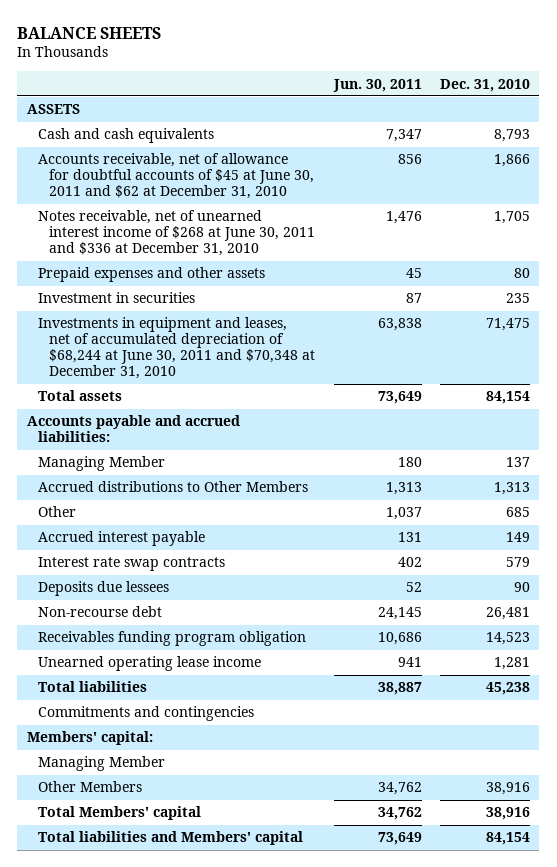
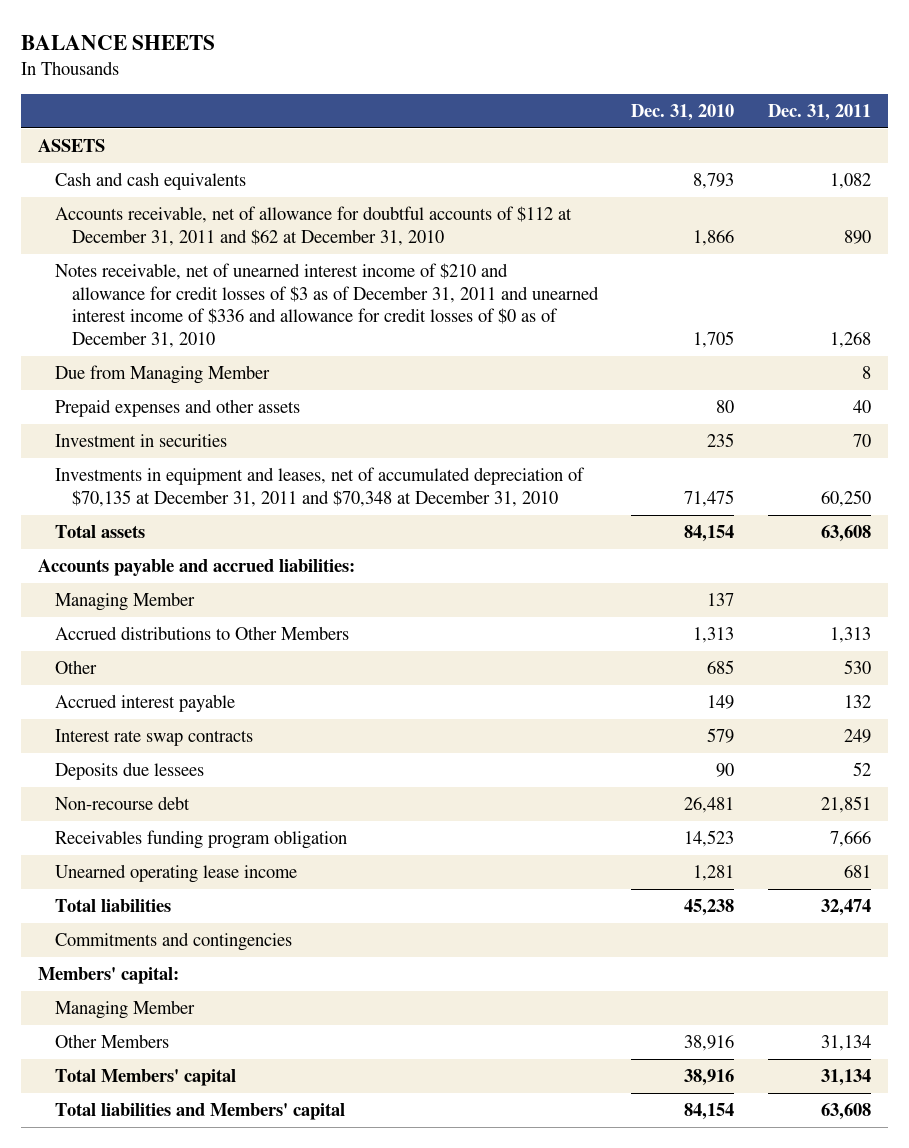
[332,78,422,92] Jun. 30, 2011 -> none
none -> [767,103,871,121] Dec. 31, 2011
[38,153,315,200] Accounts receivable, net of allowance for doubtful accounts of $45 at June 30, 2011 and $62 at December 31, 2010 -> [54,206,572,246] Accounts receivable, net of allowance for doubtful accounts of $112 at December 31, 2011 and $62 at December 31, 2010
[38,210,316,257] Notes receivable, net of unearned interest income of $268 at June 30, 2011 and $336 at December 31, 2010 -> [54,263,599,348] Notes receivable, net of unearned interest income of $210 and allowance for credit losses of $3 as of December 31, 2011 and unearned interest income of $336 and allowance for credit losses of $0 as of December 31, 2010
none -> [54,365,270,385] Due from Managing Member
[38,317,316,380] Investments in equipment and leases, net of accumulated depreciation of $68,244 at June 30, 2011 and $70,348 at December 31, 2010 -> [54,467,585,507] Investments in equipment and leases, net of accumulated depreciation of $70,135 at December 31, 2011 and $70,348 at December 31, 2010

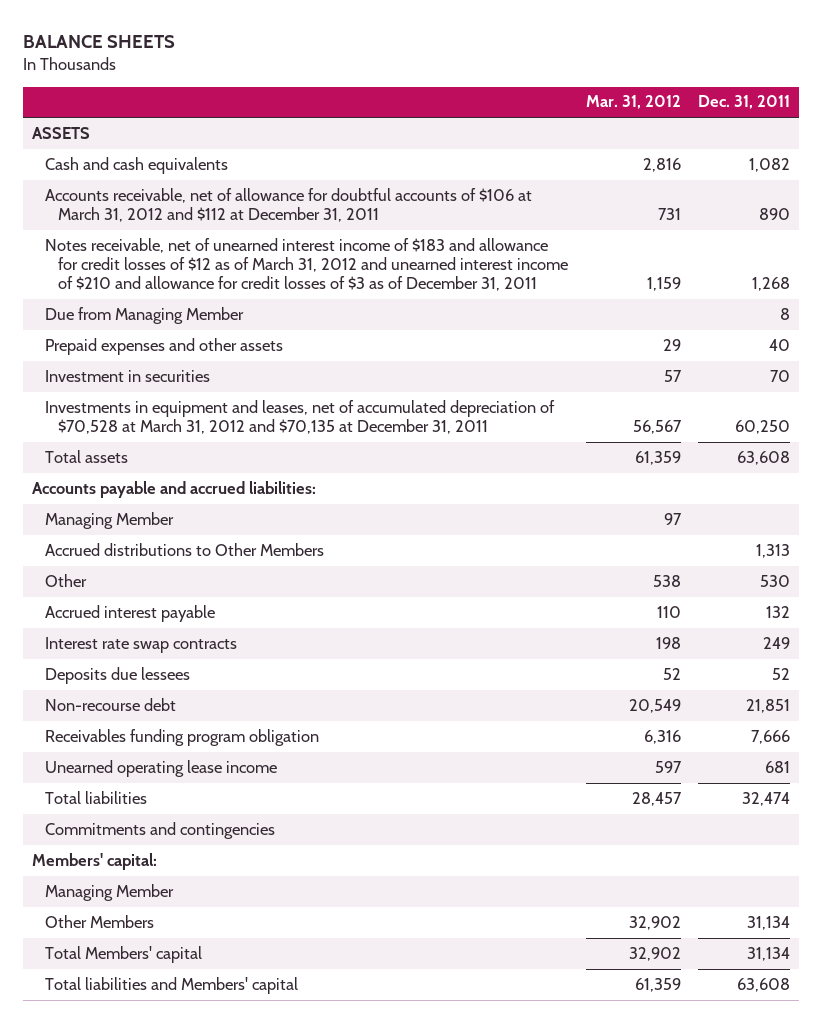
[631,103,735,121] Dec. 31, 2010 -> none
none -> [585,95,681,110] Mar. 31, 2012
[54,206,572,246] Accounts receivable, net of allowance for doubtful accounts of $112 at December 31, 2011 and $62 at December 31, 2010 -> [45,187,533,223] Accounts receivable, net of allowance for doubtful accounts of $106 at March 31, 2012 and $112 at December 31, 2011
[54,263,599,348] Notes receivable, net of unearned interest income of $210 and allowance for credit losses of $3 as of December 31, 2011 and unearned interest income of $336 and allowance for credit losses of $0 as of December 31, 2010 -> [45,237,569,292] Notes receivable, net of unearned interest income of $183 and allowance for credit losses of $12 as of March 31, 2012 and unearned interest income of $210 and allowance for credit losses of $3 as of December 31, 2011
[54,467,585,507] Investments in equipment and leases, net of accumulated depreciation of $70,135 at December 31, 2011 and $70,348 at December 31, 2010 -> [45,399,556,435] Investments in equipment and leases, net of accumulated depreciation of $70,528 at March 31, 2012 and $70,135 at December 31, 2011

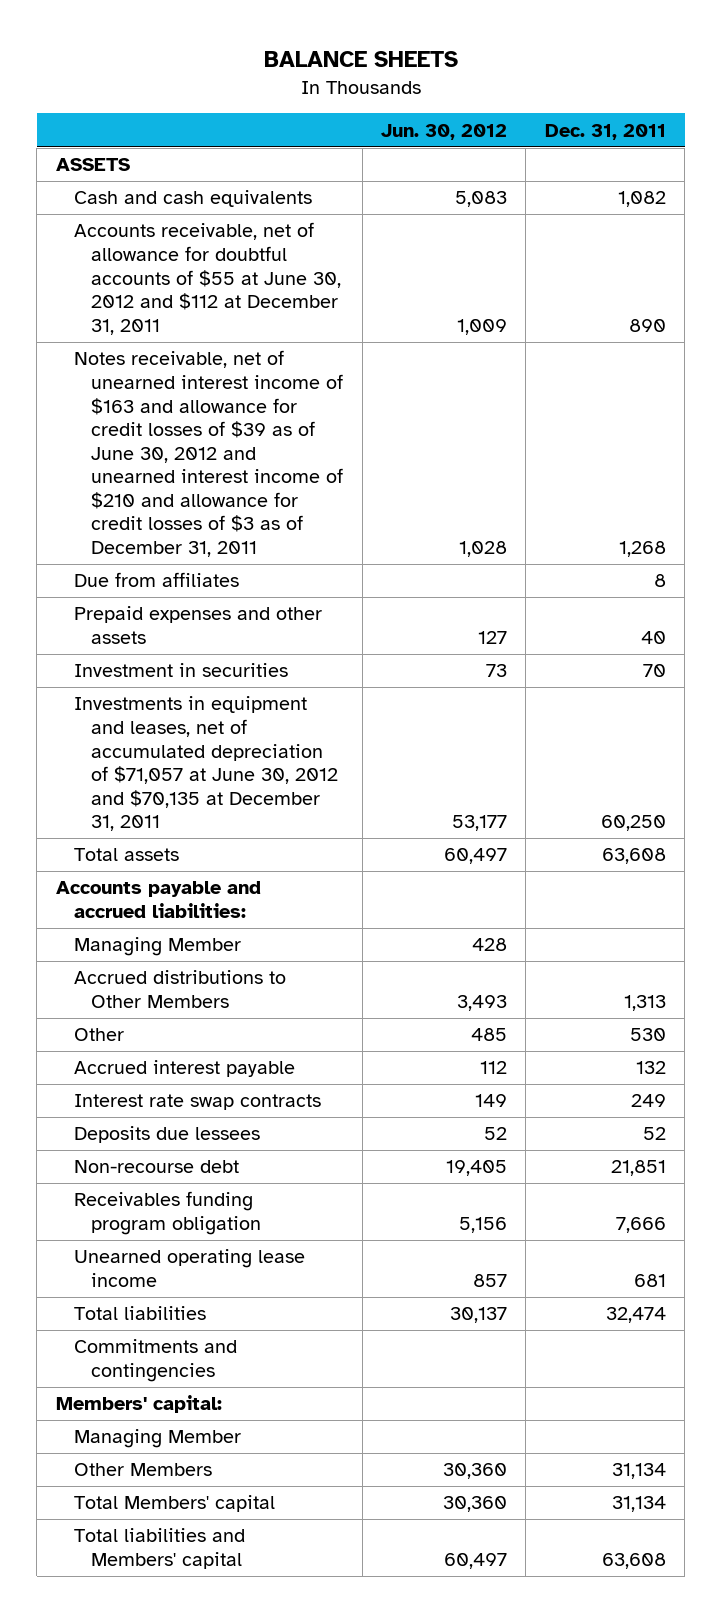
[585,95,681,110] Mar. 31, 2012 -> none
none -> [381,123,508,140] Jun. 30, 2012
[45,306,245,324] Due from Managing Member -> none
[45,187,533,223] Accounts receivable, net of allowance for doubtful accounts of $106 at March 31, 2012 and $112 at December 31, 2011 -> [73,222,342,335] Accounts receivable, net of allowance for doubtful accounts of $55 at June 30, 2012 and $112 at December 31, 2011
[45,237,569,292] Notes receivable, net of unearned interest income of $183 and allowance for credit losses of $12 as of March 31, 2012 and unearned interest income of $210 and allowance for credit losses of $3 as of December 31, 2011 -> [73,350,344,557] Notes receivable, net of unearned interest income of $163 and allowance for credit losses of $39 as of June 30, 2012 and unearned interest income of $210 and allowance for credit losses of $3 as of December 31, 2011
none -> [73,572,239,588] Due from affiliates
[45,399,556,435] Investments in equipment and leases, net of accumulated depreciation of $70,528 at March 31, 2012 and $70,135 at December 31, 2011 -> [73,696,339,832] Investments in equipment and leases, net of accumulated depreciation of $71,057 at June 30, 2012 and $70,135 at December 31, 2011

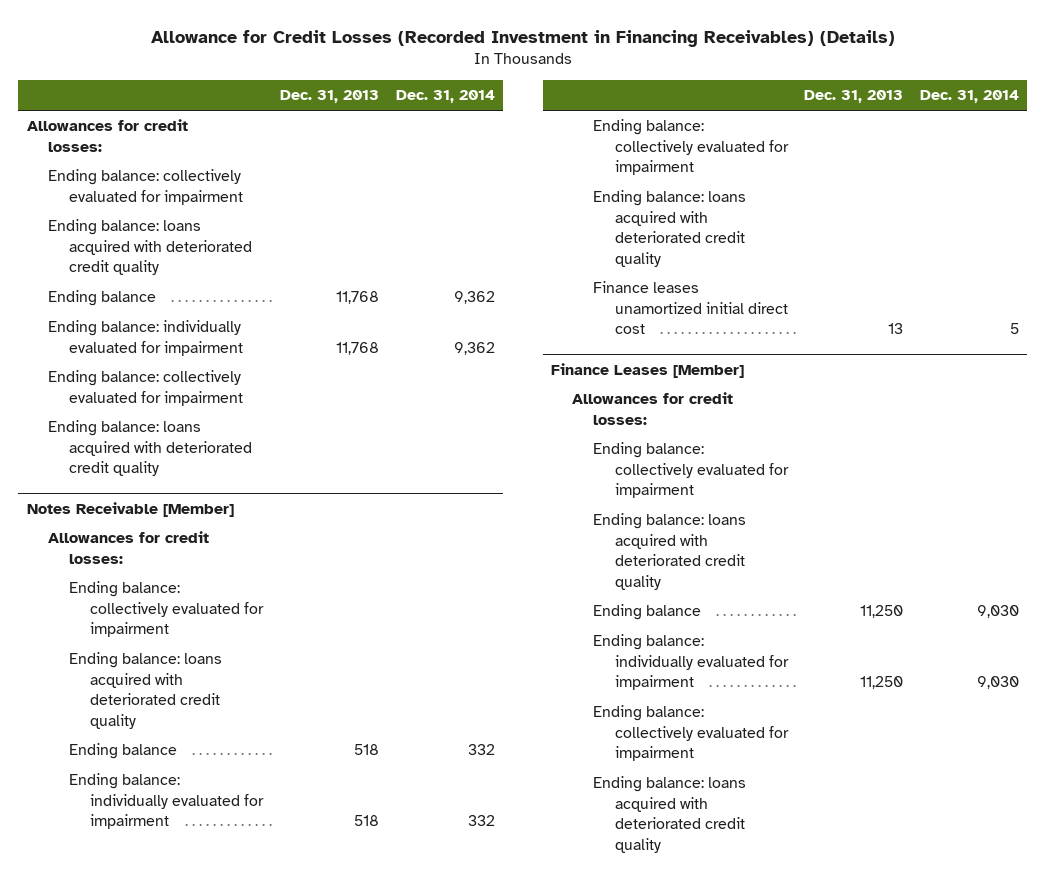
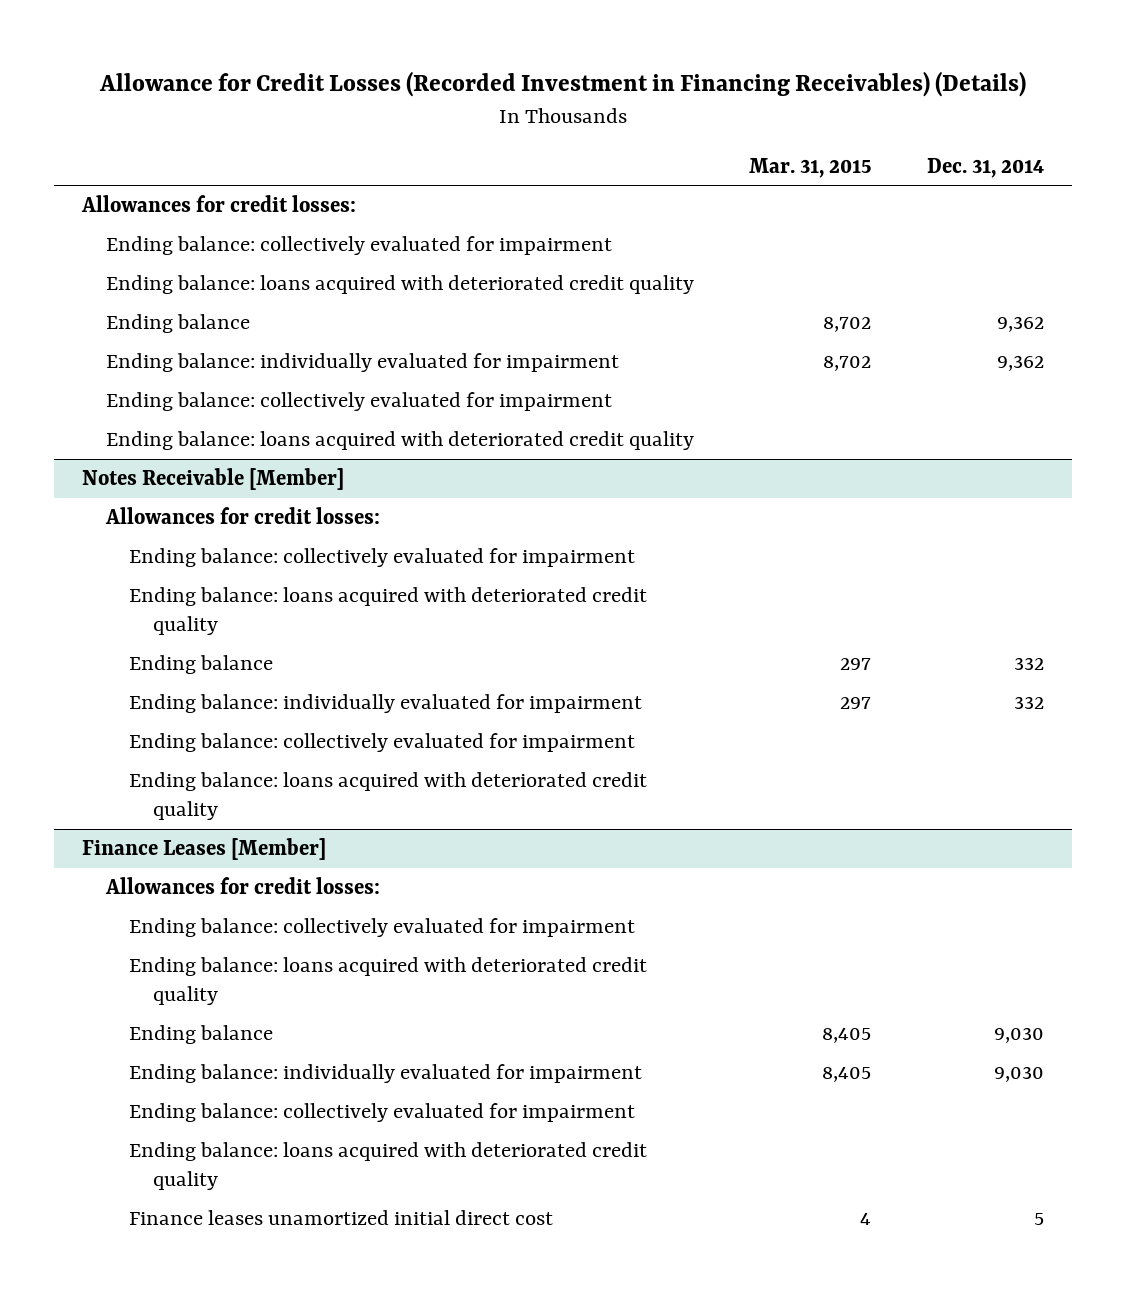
[279,90,379,104] Dec. 31, 2013 -> none
none -> [749,157,872,178] Mar. 31, 2015
[593,281,788,335] Finance leases unamortized initial direct cost -> none
none -> [129,1210,554,1226] Finance leases unamortized initial direct cost

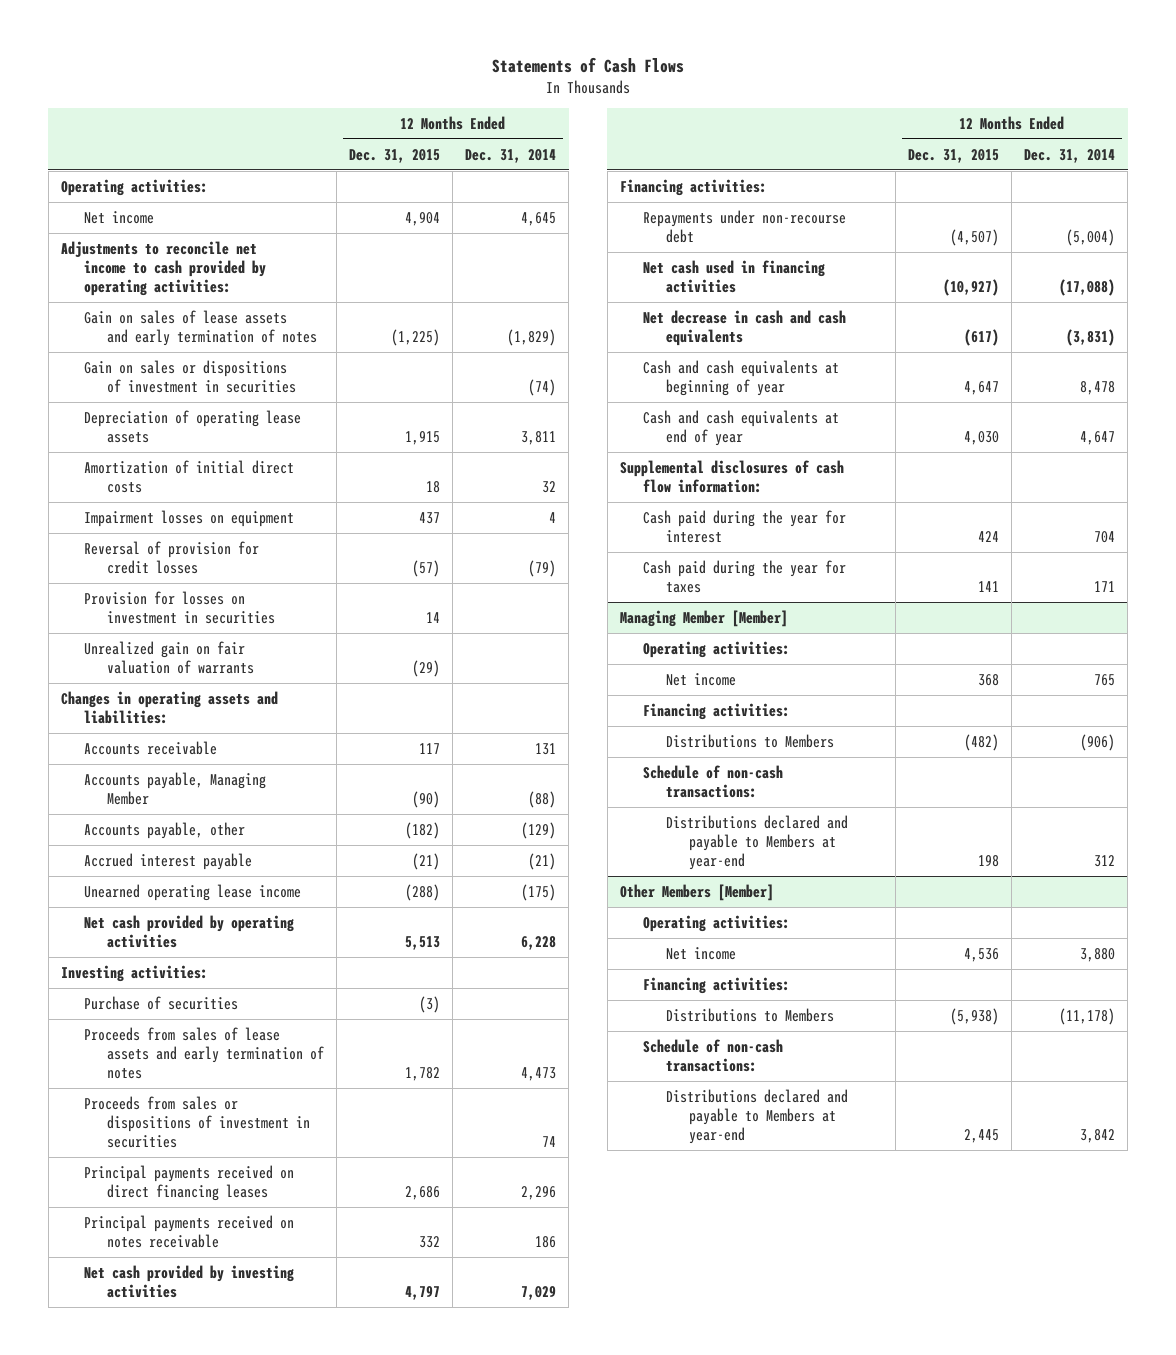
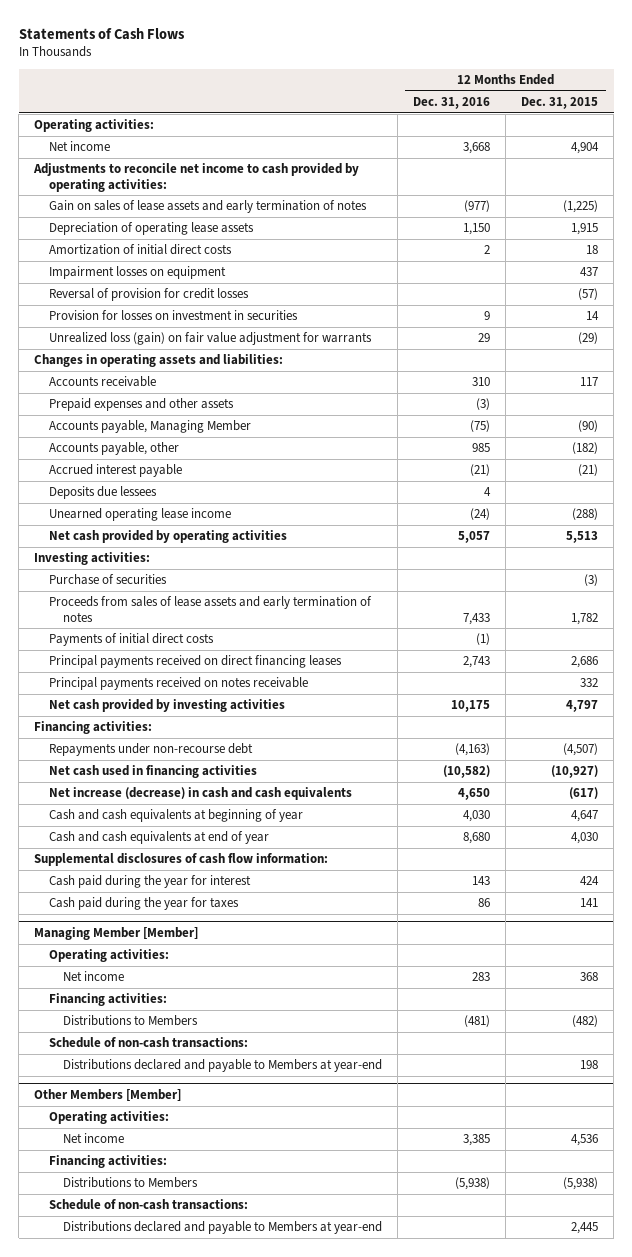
[465,148,557,163] Dec. 31, 2014 -> none
none -> [413,97,491,110] Dec. 31, 2016
[83,359,296,393] Gain on sales or dispositions of investment in securities -> none
[83,640,254,674] Unrealized gain on fair valuation of warrants -> [48,332,372,346] Unrealized loss (gain) on fair value adjustment for warrants
none -> [48,398,234,412] Prepaid expenses and other assets
none -> [48,486,157,500] Deposits due lessees
[83,1095,310,1148] Proceeds from sales or dispositions of investment in securities -> none
none -> [48,633,214,647] Payments of initial direct costs
[642,309,846,346] Net decrease in cash and cash equivalents -> [48,787,352,801] Net increase (decrease) in cash and cash equivalents

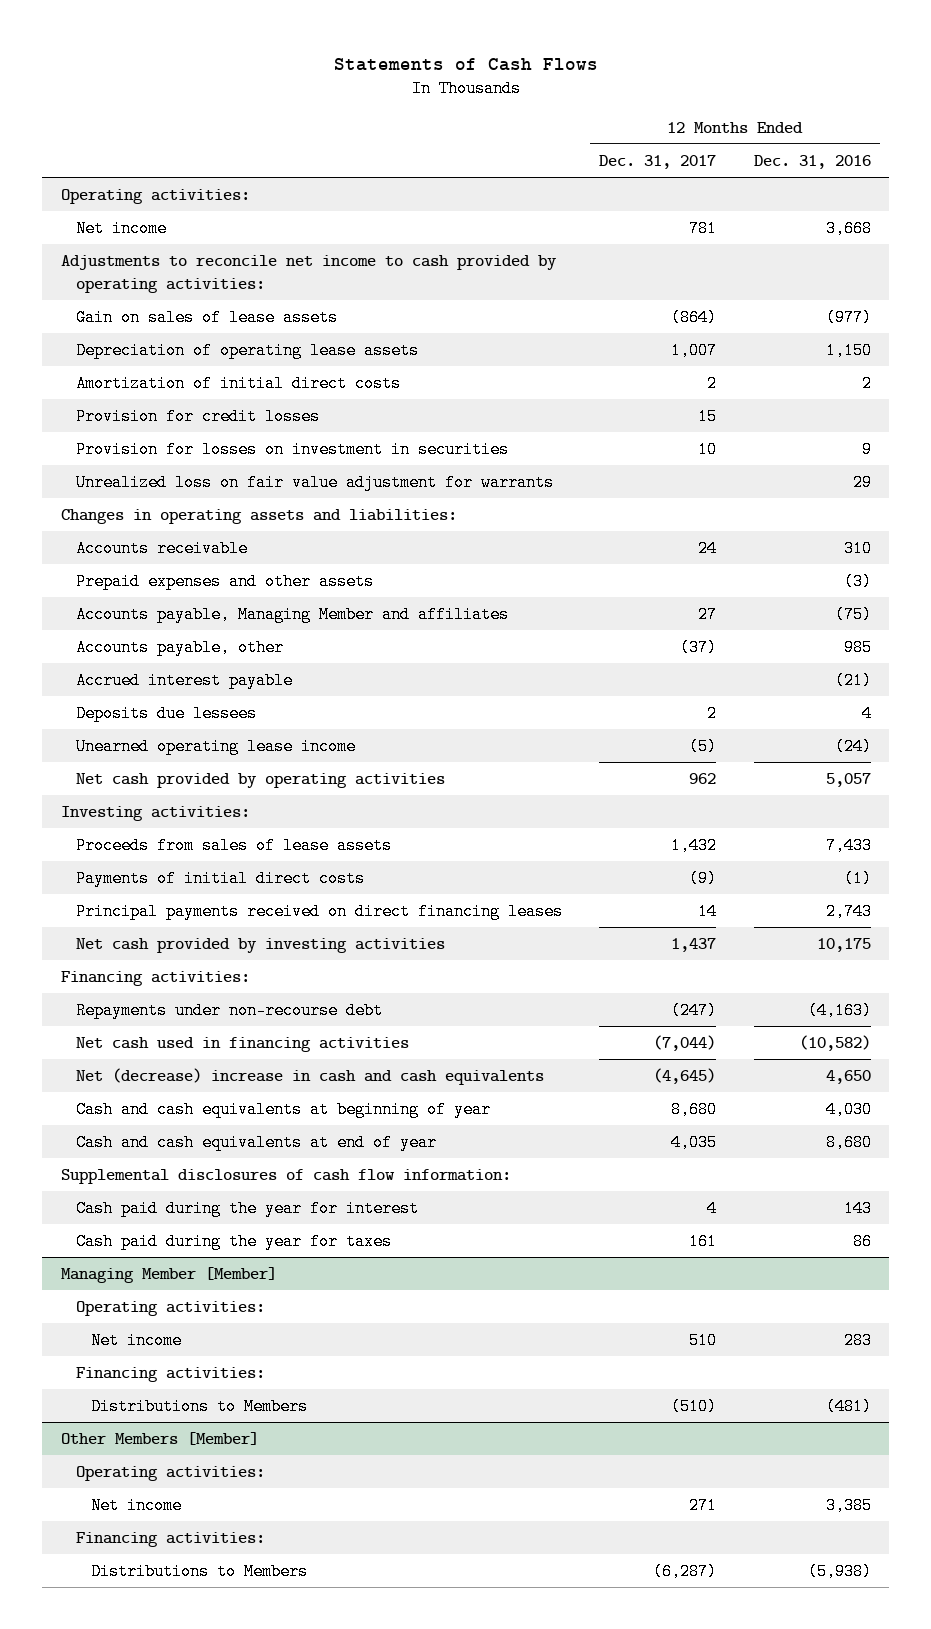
[521,97,599,110] Dec. 31, 2015 -> none
none -> [599,154,717,169] Dec. 31, 2017
[48,200,367,214] Gain on sales of lease assets and early termination of notes -> [76,308,339,326] Gain on sales of lease assets
[48,266,226,280] Impairment losses on equipment -> none
[48,288,249,302] Reversal of provision for credit losses -> [76,407,321,425] Provision for credit losses
[48,332,372,346] Unrealized loss (gain) on fair value adjustment for warrants -> [76,473,555,491] Unrealized loss on fair value adjustment for warrants
[48,420,251,434] Accounts payable, Managing Member -> [76,605,510,623] Accounts payable, Managing Member and affiliates
[48,574,167,586] Purchase of securities -> none
[48,596,372,622] Proceeds from sales of lease assets and early termination of notes -> [76,836,393,854] Proceeds from sales of lease assets
[48,677,308,691] Principal payments received on notes receivable -> none
[48,787,352,801] Net increase (decrease) in cash and cash equivalents -> [76,1067,545,1085] Net (decrease) increase in cash and cash equivalents
[48,1037,248,1049] Schedule of non-cash transactions: -> none
[63,1059,383,1073] Distributions declared and payable to Members at year-end -> none
[48,1199,248,1211] Schedule of non-cash transactions: -> none
[63,1221,383,1235] Distributions declared and payable to Members at year-end -> none

